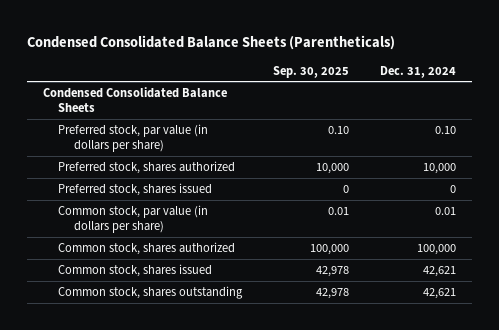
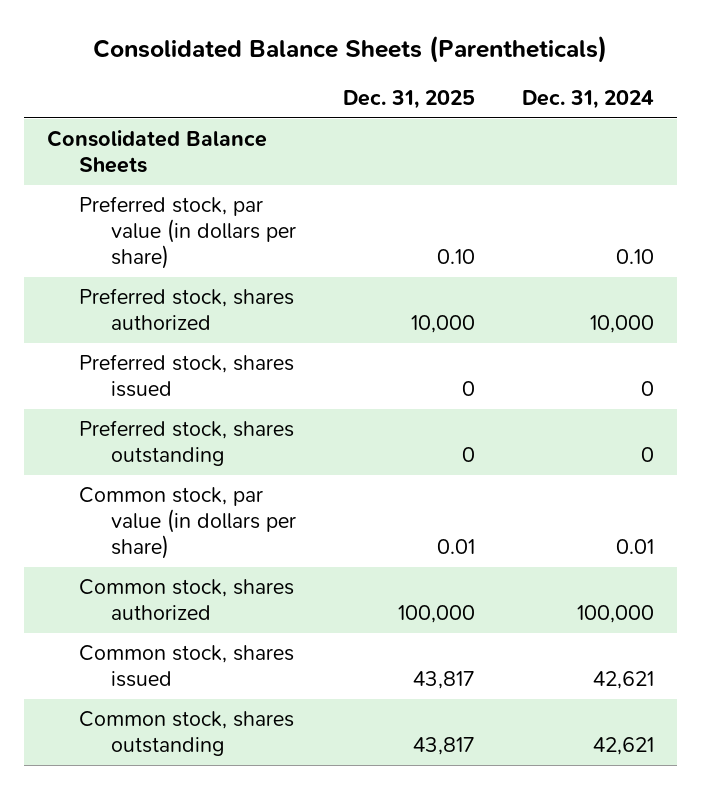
[27,34,396,50] Condensed Consolidated Balance Sheets (Parentheticals) -> [93,34,608,63] Consolidated Balance Sheets (Parentheticals)
[273,65,350,78] Sep. 30, 2025 -> none
none -> [342,90,475,110] Dec. 31, 2025
[42,87,227,113] Condensed Consolidated Balance Sheets -> [47,129,268,174] Consolidated Balance Sheets
none -> [79,419,295,467] Preferred stock, shares outstanding

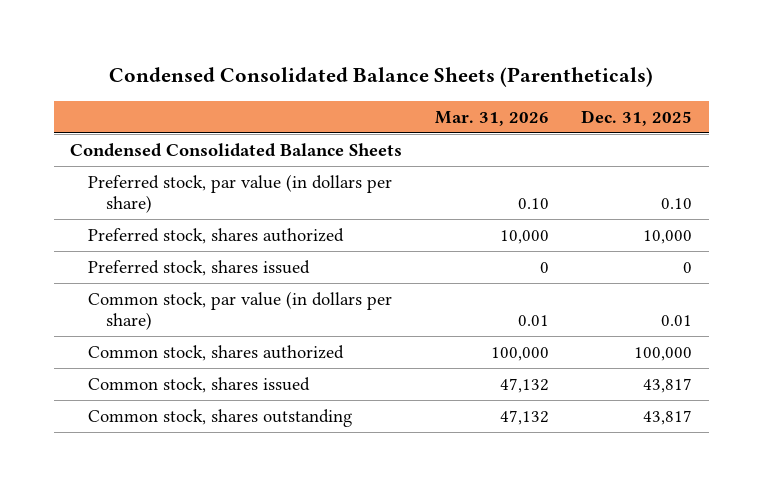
[93,34,608,63] Consolidated Balance Sheets (Parentheticals) -> [109,67,654,88] Condensed Consolidated Balance Sheets (Parentheticals)
[521,90,654,110] Dec. 31, 2024 -> none
none -> [434,110,549,126] Mar. 31, 2026
[47,129,268,174] Consolidated Balance Sheets -> [70,143,403,158] Condensed Consolidated Balance Sheets
[79,419,295,467] Preferred stock, shares outstanding -> none

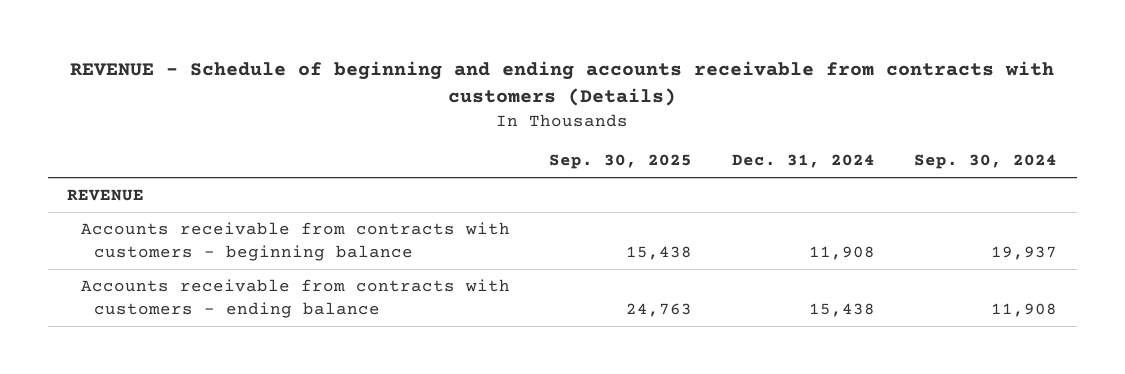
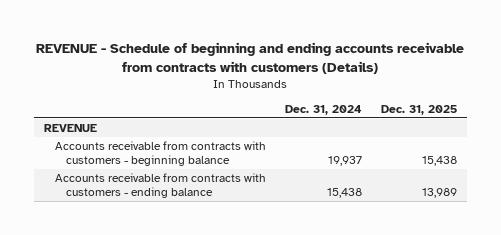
[549,154,693,170] Sep. 30, 2025 -> none
[914,154,1058,170] Sep. 30, 2024 -> none
none -> [380,105,457,116] Dec. 31, 2025
[808,245,875,260] 11,908 -> [327,156,362,167] 19,937

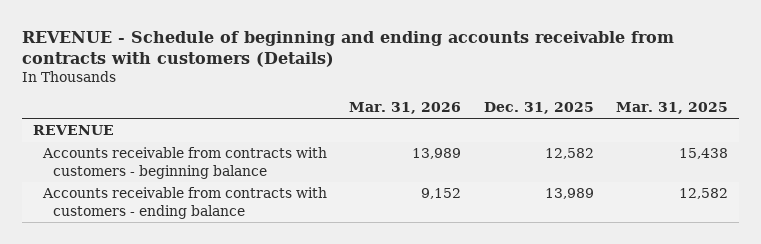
[284,105,362,116] Dec. 31, 2024 -> none
none -> [349,101,462,114] Mar. 31, 2026
none -> [615,101,728,114] Mar. 31, 2025
[421,156,457,167] 15,438 -> [544,148,594,160] 12,582

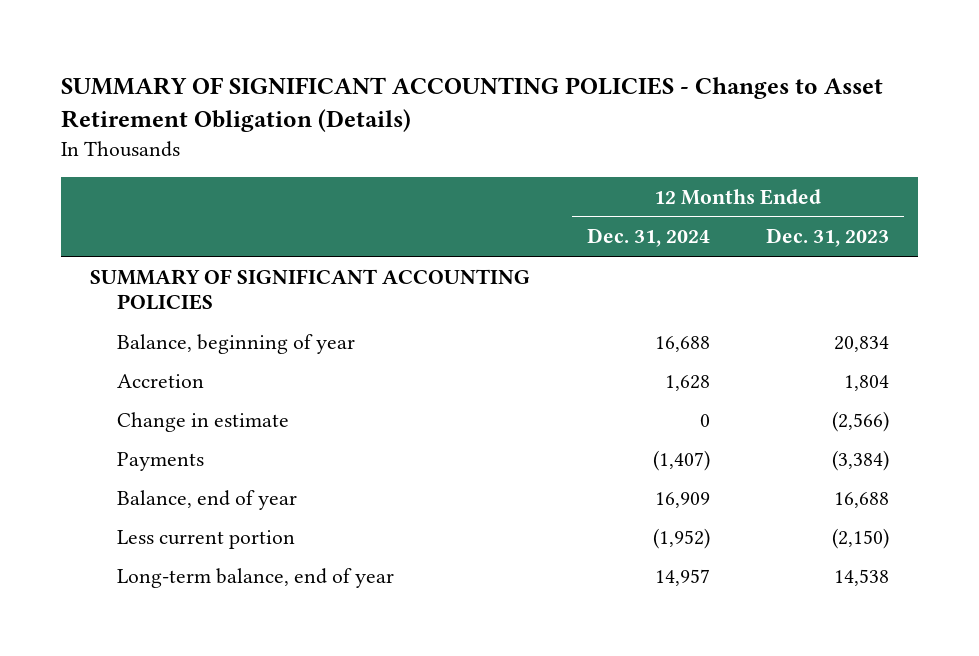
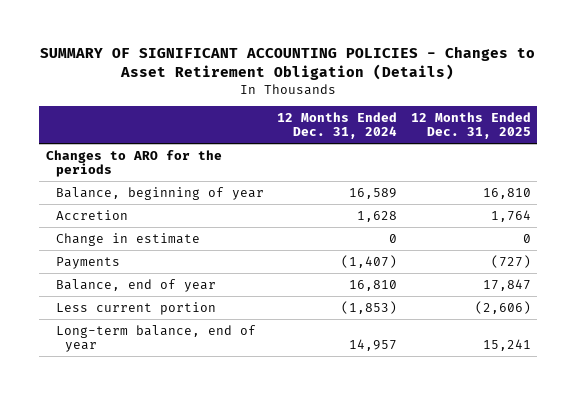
[766,228,890,248] Dec. 31, 2023 -> none
none -> [410,111,531,140] 12 Months Ended Dec. 31, 2025
[89,268,530,311] SUMMARY OF SIGNIFICANT ACCOUNTING POLICIES -> [45,149,222,178] Changes to ARO for the periods
[654,335,710,352] 16,688 -> [349,187,398,199] 16,589
[654,491,710,508] 16,909 -> [349,279,398,291] 16,810
[652,527,710,549] (1,952) -> [341,300,398,314] (1,853)

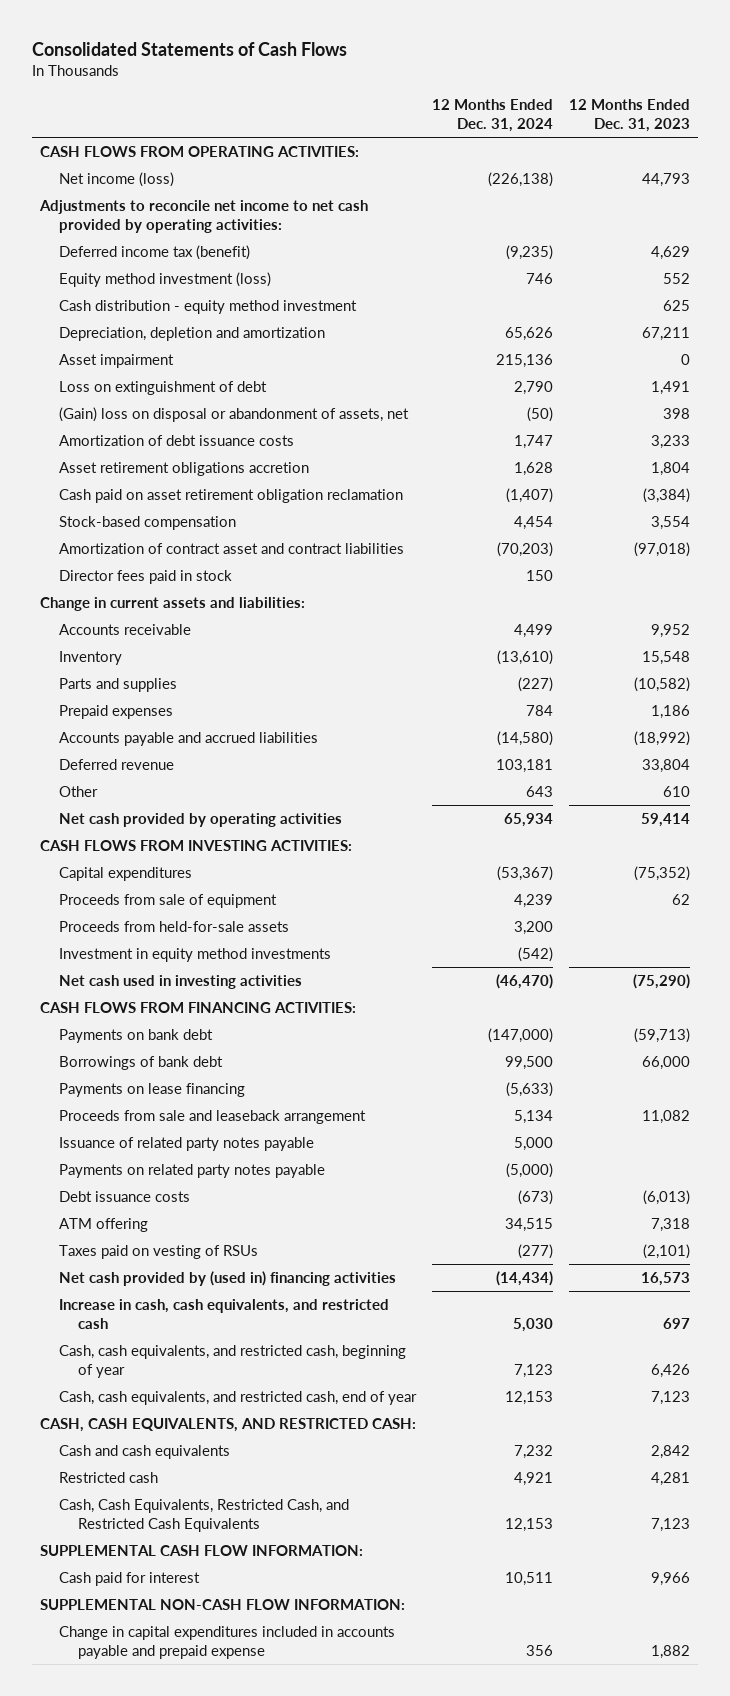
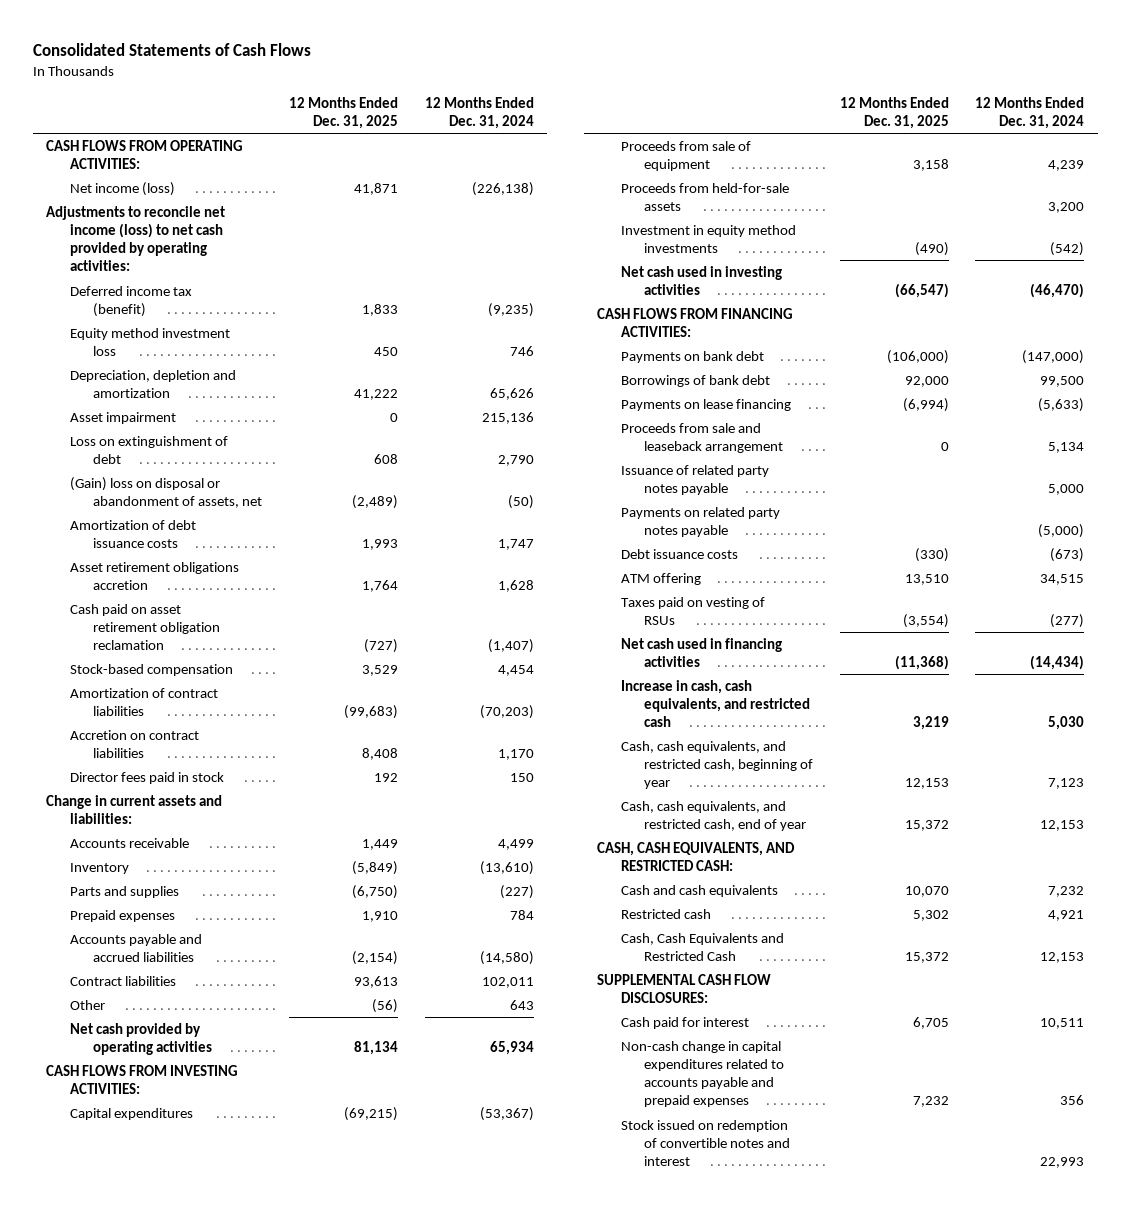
[569,98,691,133] 12 Months Ended Dec. 31, 2023 -> none
none -> [288,96,398,129] 12 Months Ended Dec. 31, 2025
[39,199,369,234] Adjustments to reconcile net income to net cash provided by operating activities: -> [46,205,226,272] Adjustments to reconcile net income (loss) to net cash provided by operating activities:
[58,299,357,314] Cash distribution - equity method investment -> none
[58,271,271,287] Equity method investment (loss) -> [69,327,230,356] Equity method investment loss
[58,542,404,554] Amortization of contract asset and contract liabilities -> [69,687,218,716] Amortization of contract liabilities
none -> [69,729,199,758] Accretion on contract liabilities
[58,758,174,770] Deferred revenue -> none
none -> [69,975,176,986] Contract liabilities
[58,1270,396,1286] Net cash provided by (used in) financing activities -> [620,637,782,667] Net cash used in financing activities
[58,1498,349,1533] Cash, Cash Equivalents, Restricted Cash, and Restricted Cash Equivalents -> [620,932,784,961] Cash, Cash Equivalents and Restricted Cash
[40,1544,364,1556] SUPPLEMENTAL CASH FLOW INFORMATION: -> [597,973,772,1003] SUPPLEMENTAL CASH FLOW DISCLOSURES:
[40,1598,406,1610] SUPPLEMENTAL NON-CASH FLOW INFORMATION: -> none
[58,1625,395,1660] Change in capital expenditures included in accounts payable and prepaid expense -> [620,1040,784,1108] Non-cash change in capital expenditures related to accounts payable and prepaid expenses
none -> [620,1119,790,1167] Stock issued on redemption of convertible notes and interest

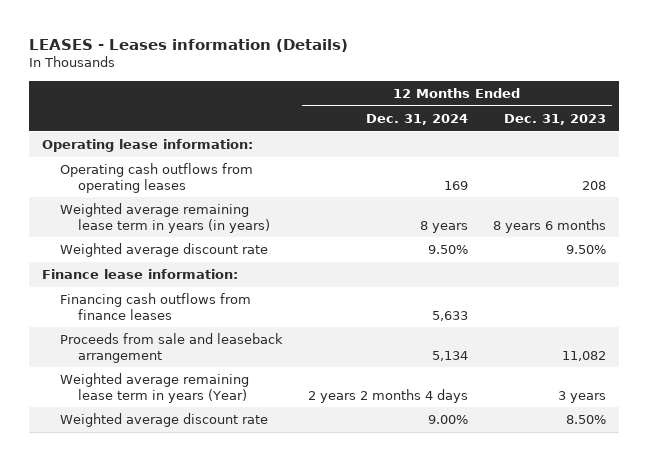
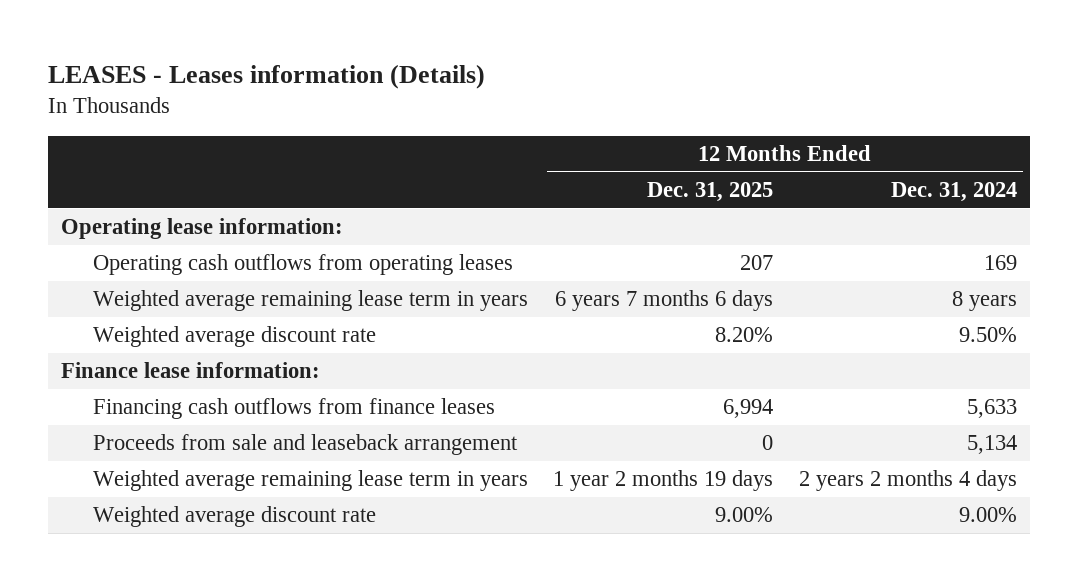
[504,114,607,126] Dec. 31, 2023 -> none
none -> [647,181,774,202] Dec. 31, 2025
[59,203,271,233] Weighted average remaining lease term in years (in years) -> [93,290,529,312] Weighted average remaining lease term in years
[59,373,249,403] Weighted average remaining lease term in years (Year) -> [93,470,529,492] Weighted average remaining lease term in years

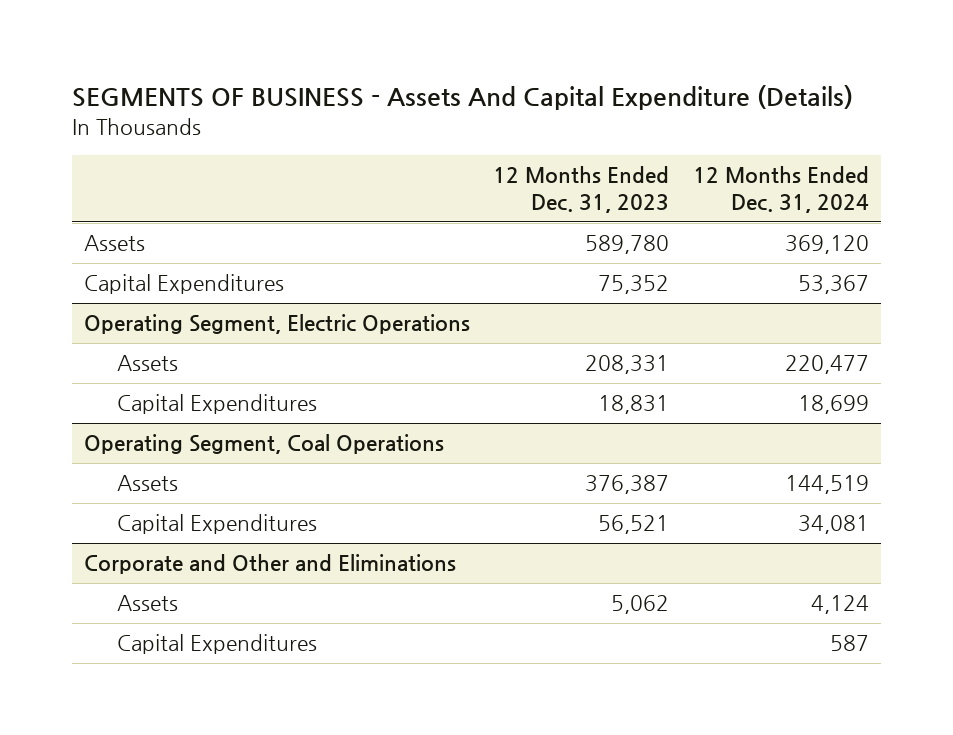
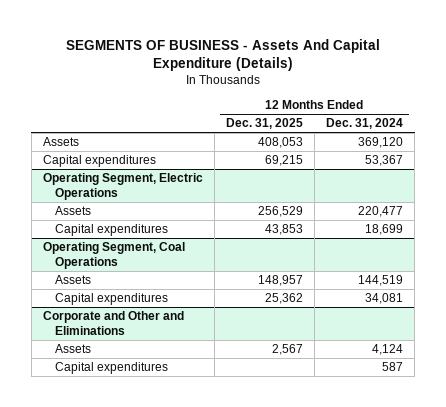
[493,166,670,214] 12 Months Ended Dec. 31, 2023 -> none
none -> [225,118,303,130] Dec. 31, 2025
[83,274,284,295] Capital Expenditures -> [42,155,156,168] Capital expenditures
[116,394,317,415] Capital Expenditures -> [54,224,168,237] Capital expenditures
[116,514,317,535] Capital Expenditures -> [54,293,168,306] Capital expenditures
[116,634,317,655] Capital Expenditures -> [54,362,168,375] Capital expenditures

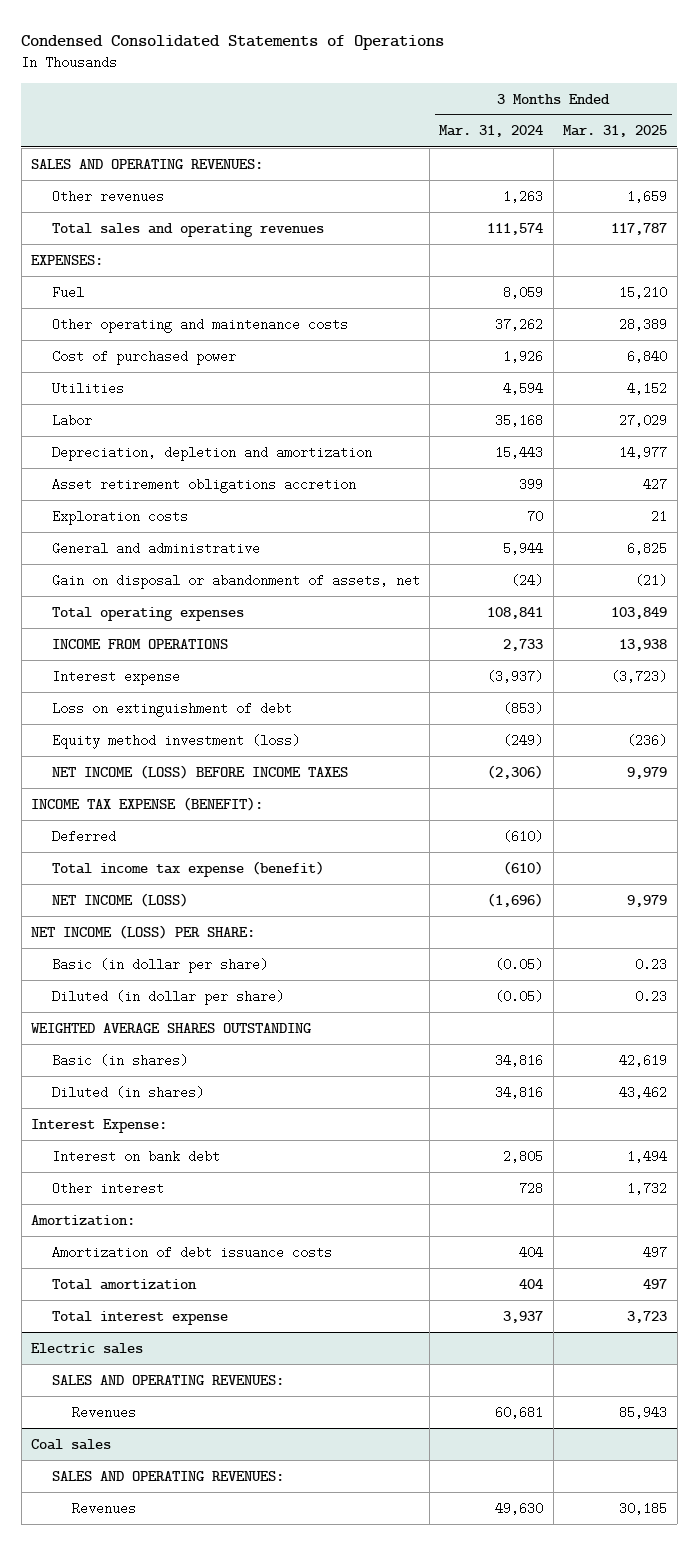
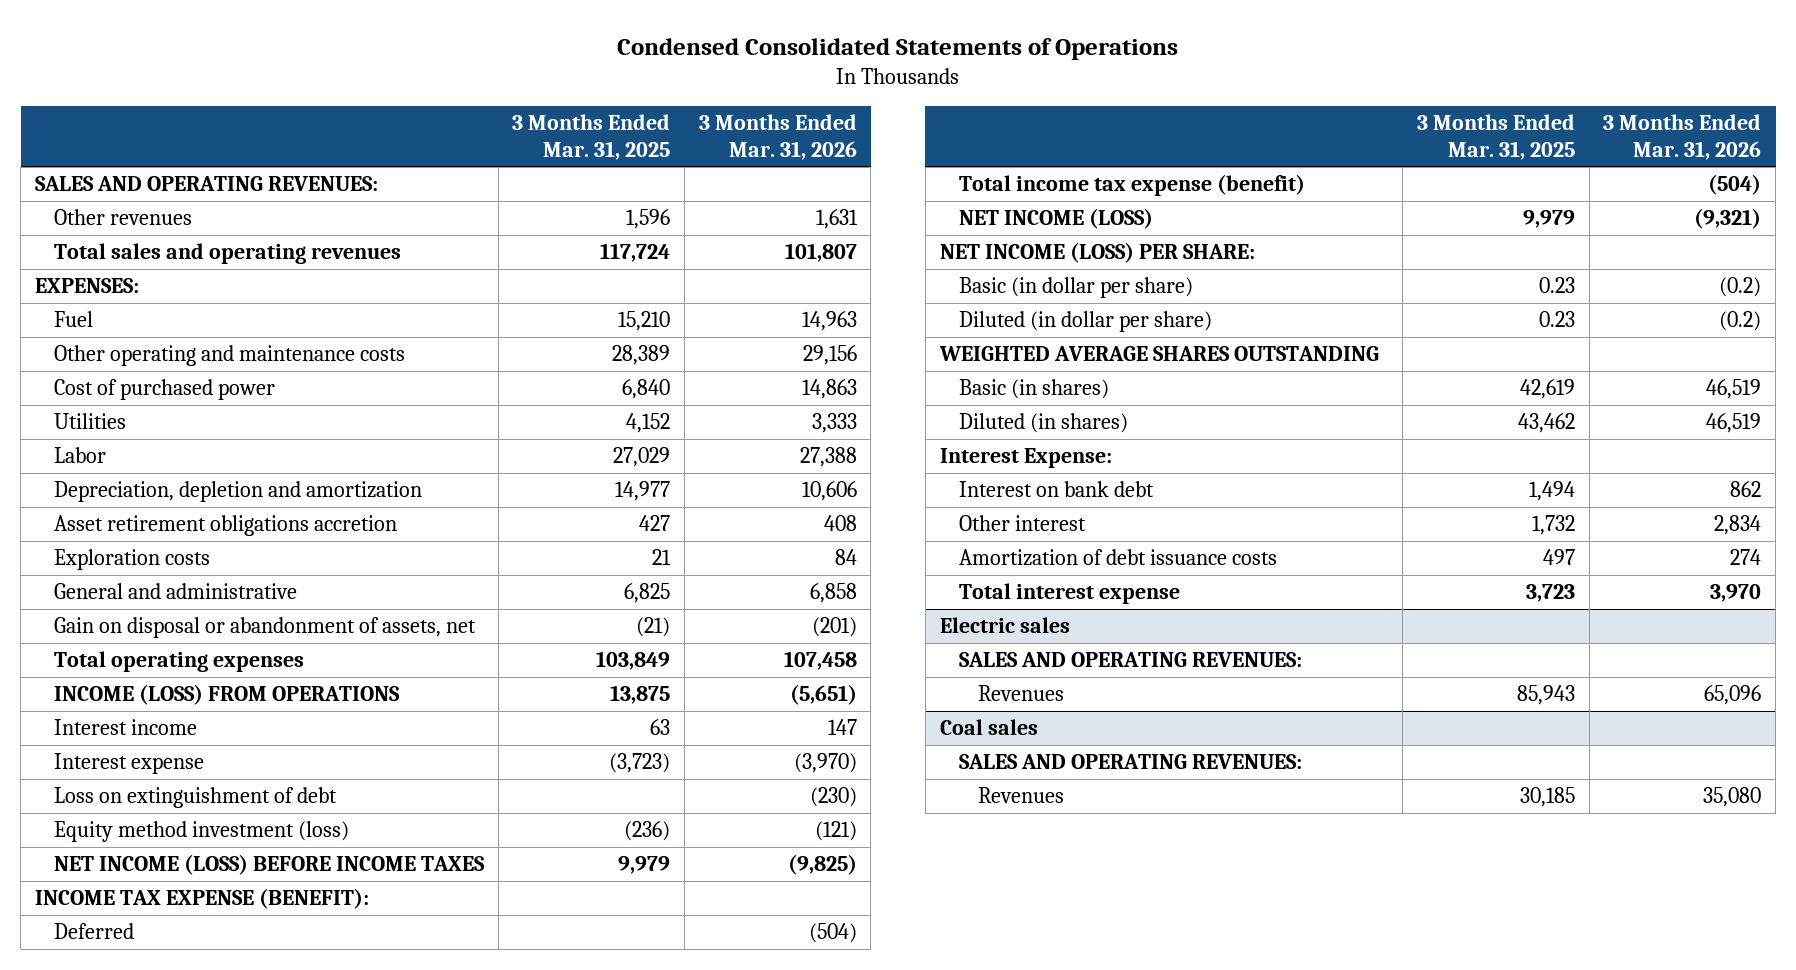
[439,125,544,138] Mar. 31, 2024 -> none
none -> [698,113,857,160] 3 Months Ended Mar. 31, 2026
[627,189,668,203] 1,659 -> [626,209,671,230] 1,596
[611,222,668,235] 117,787 -> [600,243,671,263] 117,724
[51,638,228,649] INCOME FROM OPERATIONS -> [54,684,401,706] INCOME (LOSS) FROM OPERATIONS
[619,638,668,651] 13,938 -> [610,685,671,705] 13,875
none -> [54,719,198,736] Interest income
[31,1214,136,1226] Amortization: -> none
[51,1278,197,1290] Total amortization -> none

